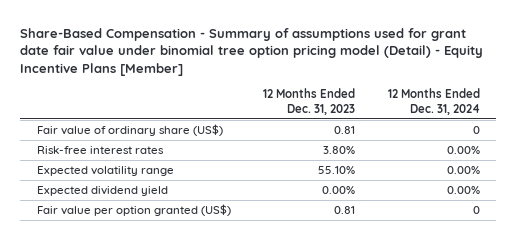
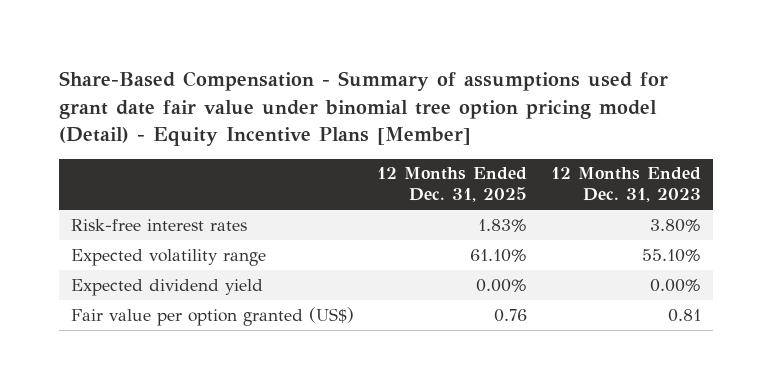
[388,88,481,115] 12 Months Ended Dec. 31, 2024 -> none
none -> [377,167,528,203] 12 Months Ended Dec. 31, 2025
[36,124,223,137] Fair value of ordinary share (US$) -> none

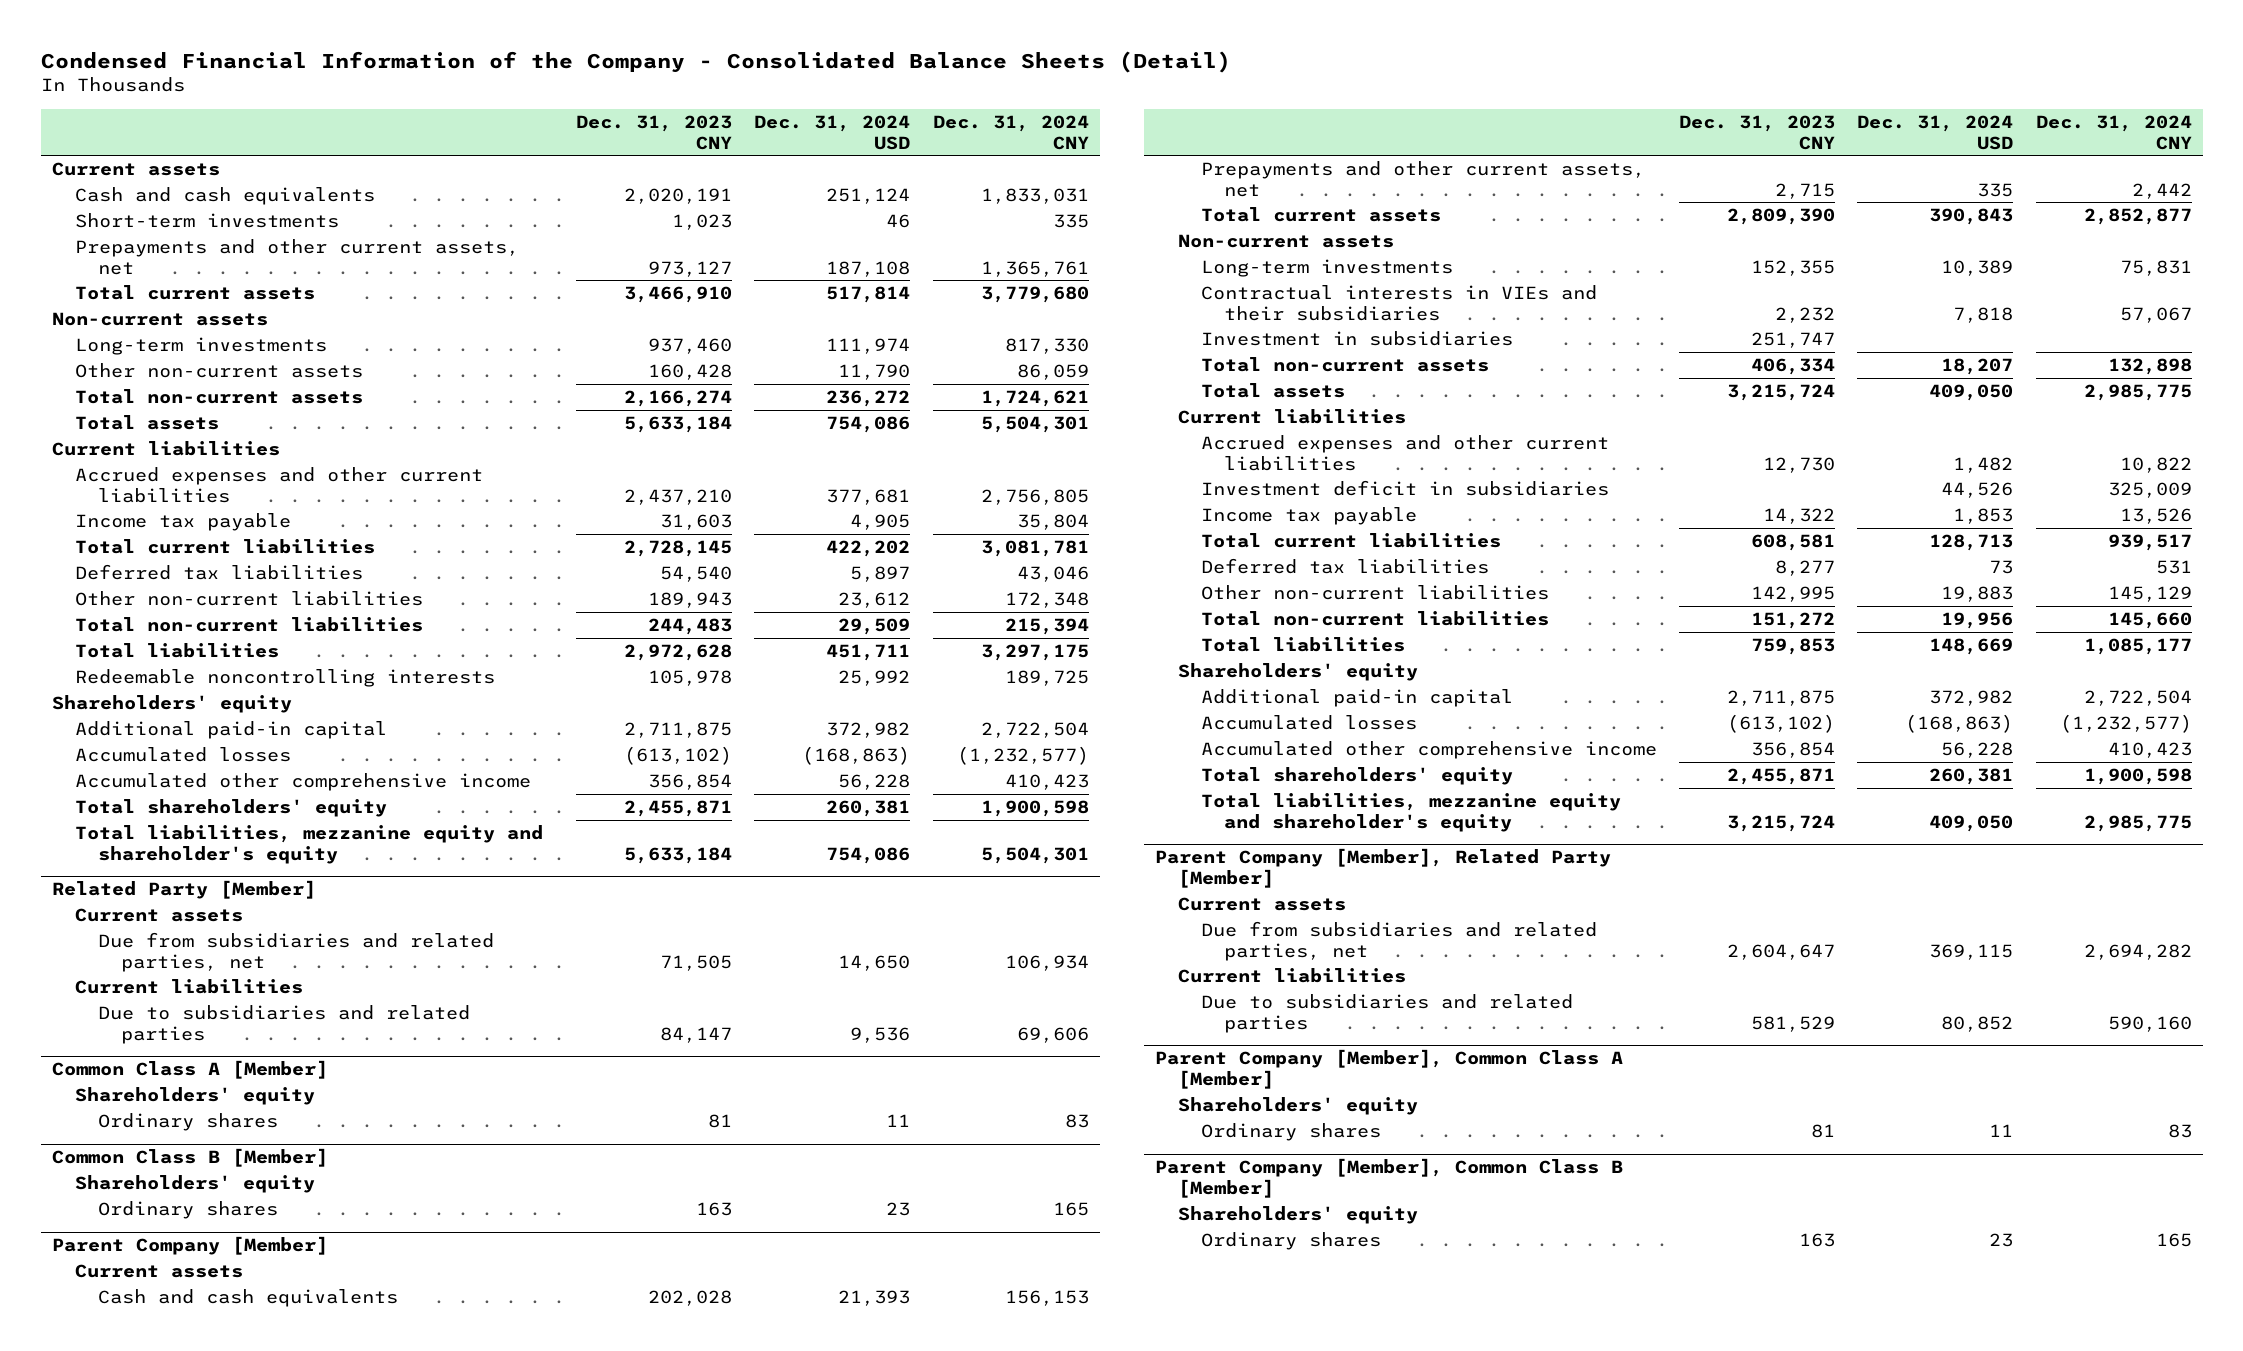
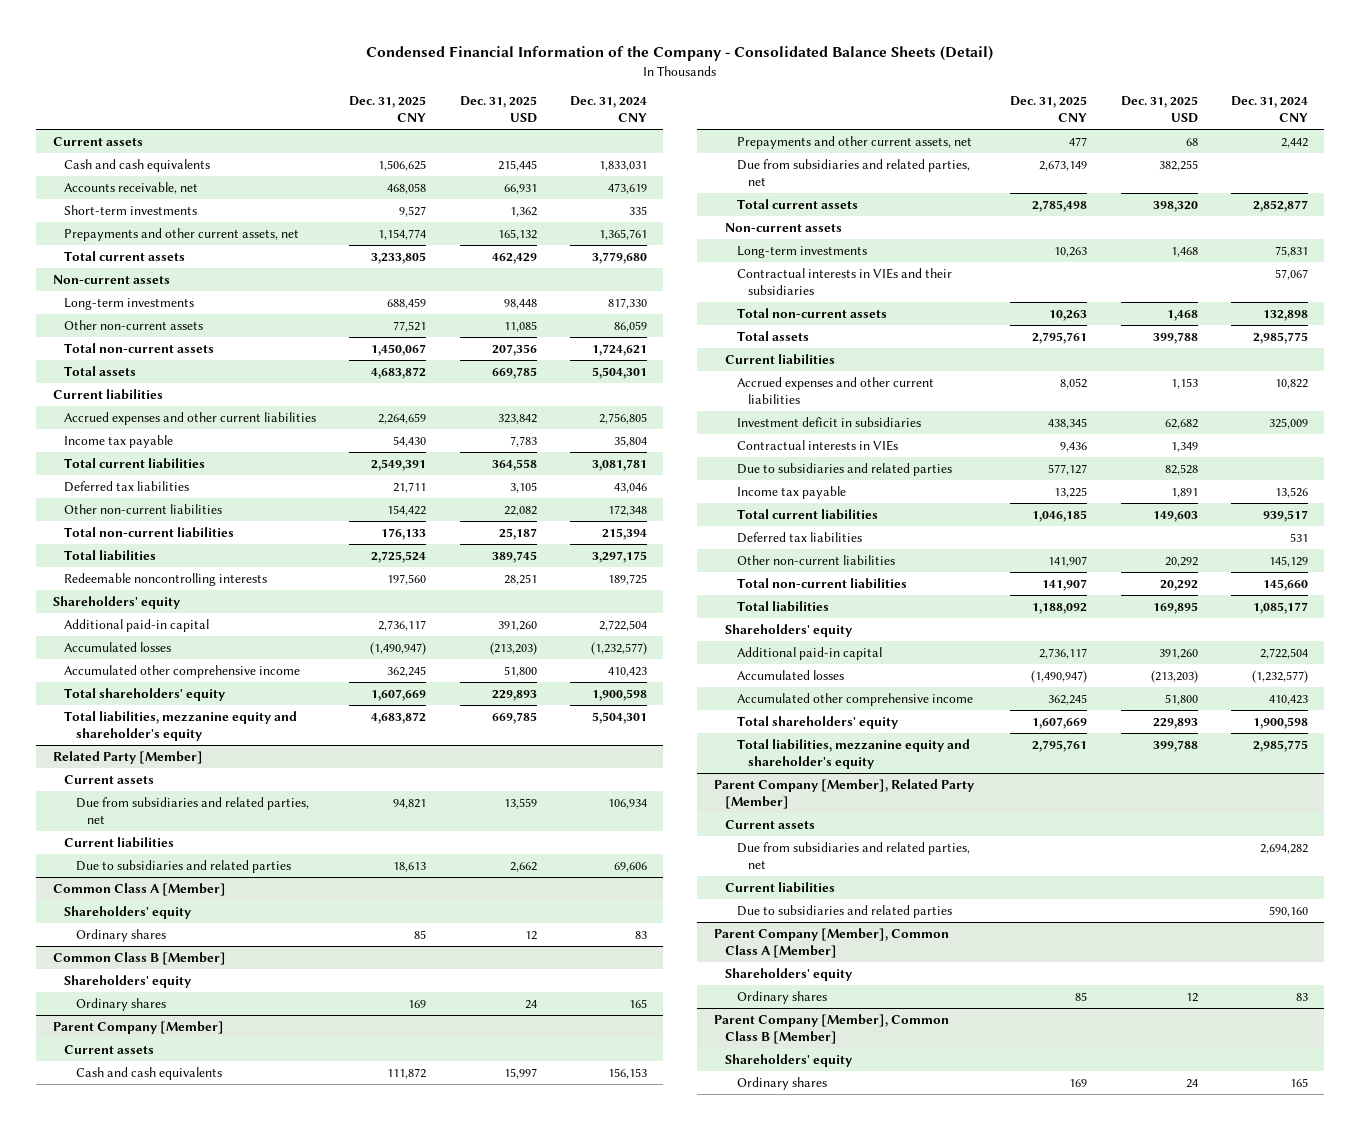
[576,114,733,150] Dec. 31, 2023 CNY -> none
[754,114,911,150] Dec. 31, 2024 USD -> none
none -> [349,96,427,123] Dec. 31, 2025 CNY
none -> [459,96,537,124] Dec. 31, 2025 USD
none -> [64,181,199,194] Accounts receivable, net
none -> [736,158,970,187] Due from subsidiaries and related parties, net
[1200,330,1513,346] Investment in subsidiaries -> none
none -> [736,439,898,451] Contractual interests in VIEs
none -> [736,462,952,476] Due to subsidiaries and related parties

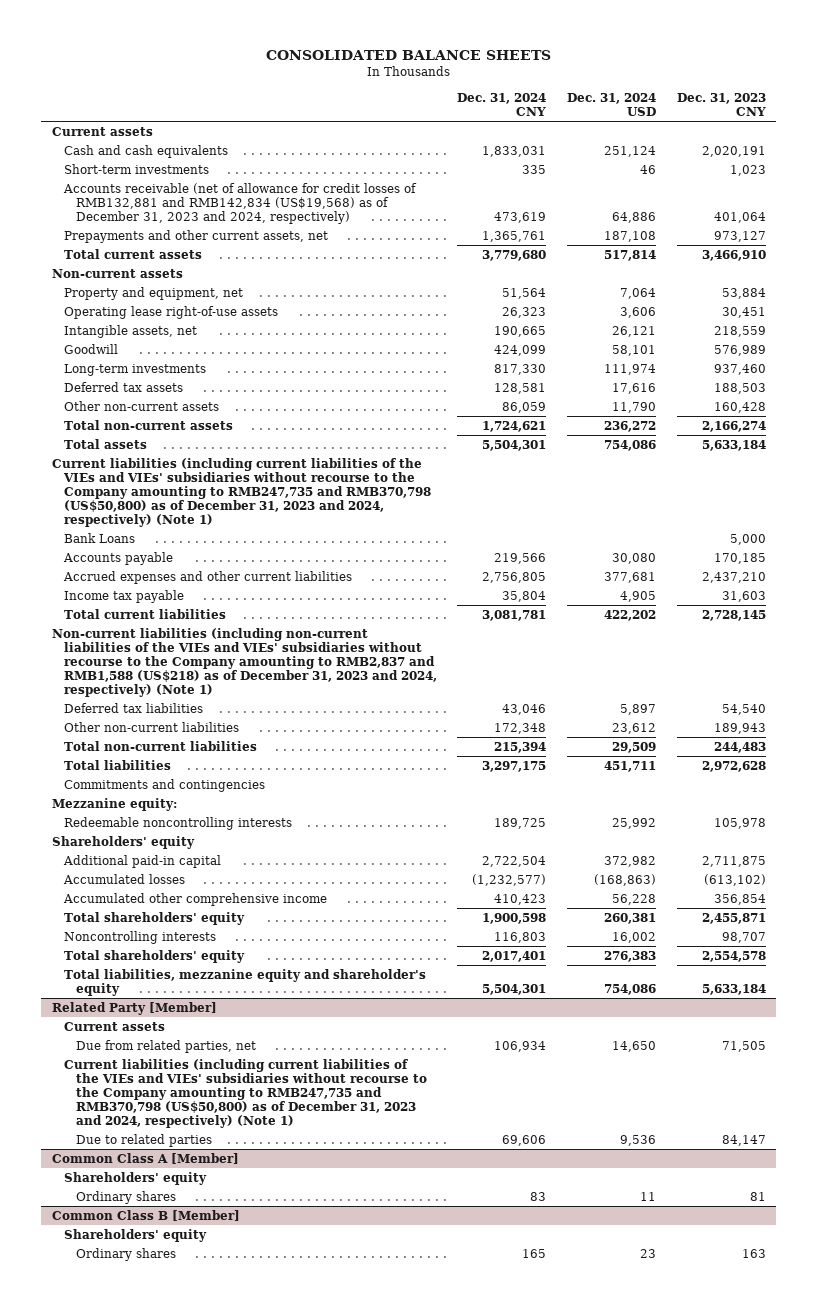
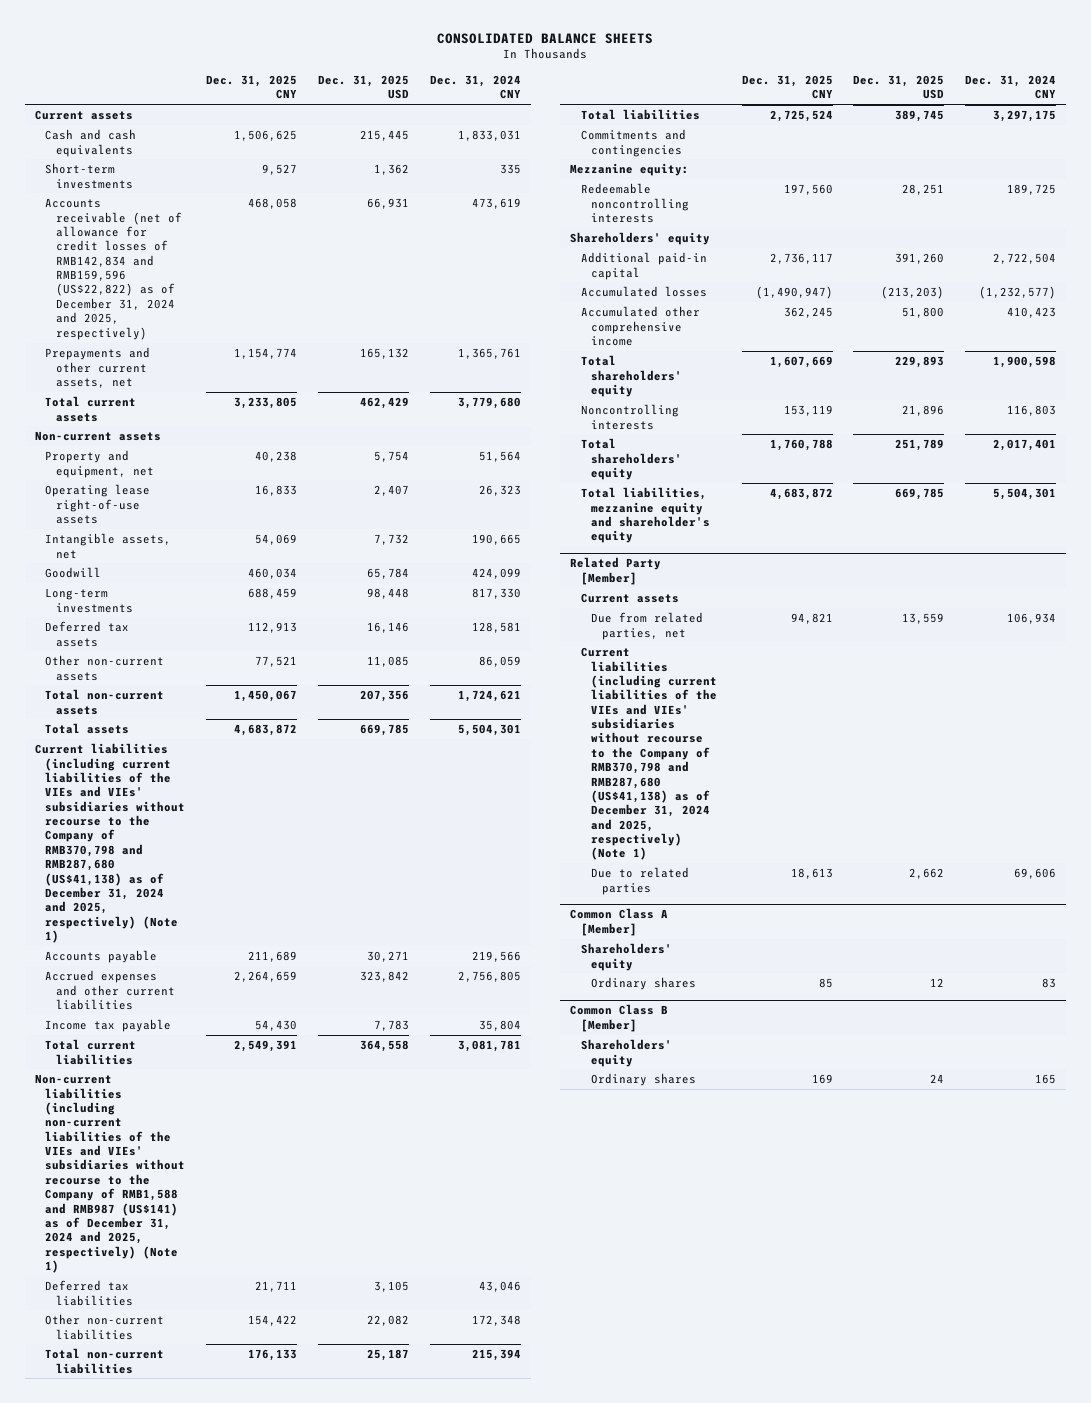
[567,92,657,117] Dec. 31, 2024 USD -> none
[676,92,766,117] Dec. 31, 2023 CNY -> none
none -> [206,75,298,100] Dec. 31, 2025 CNY
none -> [317,75,409,100] Dec. 31, 2025 USD
[62,182,417,224] Accounts receivable (net of allowance for credit losses of RMB132,881 and RMB142,834 (US$19,568) as of December 31, 2023 and 2024, respectively) -> [45,198,182,340] Accounts receivable (net of allowance for credit losses of RMB142,834 and RMB159,596 (US$22,822) as of December 31, 2024 and 2025, respectively)
[63,532,135,543] Bank Loans -> none
[51,457,431,528] Current liabilities (including current liabilities of the VIEs and VIEs' subsidiaries without recourse to the Company amounting to RMB247,735 and RMB370,798 (US$50,800) as of December 31, 2023 and 2024, respectively) (Note 1) -> [34,743,186,944] Current liabilities (including current liabilities of the VIEs and VIEs' subsidiaries without recourse to the Company of RMB370,798 and RMB287,680 (US$41,138) as of December 31, 2024 and 2025, respectively) (Note 1)
[51,627,437,698] Non-current liabilities (including non-current liabilities of the VIEs and VIEs' subsidiaries without recourse to the Company amounting to RMB2,837 and RMB1,588 (US$218) as of December 31, 2023 and 2024, respectively) (Note 1) -> [34,1074,186,1274] Non-current liabilities (including non-current liabilities of the VIEs and VIEs' subsidiaries without recourse to the Company of RMB1,588 and RMB987 (US$141) as of December 31, 2024 and 2025, respectively) (Note 1)
[63,1058,427,1129] Current liabilities (including current liabilities of the VIEs and VIEs' subsidiaries without recourse to the Company amounting to RMB247,735 and RMB370,798 (US$50,800) as of December 31, 2023 and 2024, respectively) (Note 1) -> [580,647,718,861] Current liabilities (including current liabilities of the VIEs and VIEs' subsidiaries without recourse to the Company of RMB370,798 and RMB287,680 (US$41,138) as of December 31, 2024 and 2025, respectively) (Note 1)

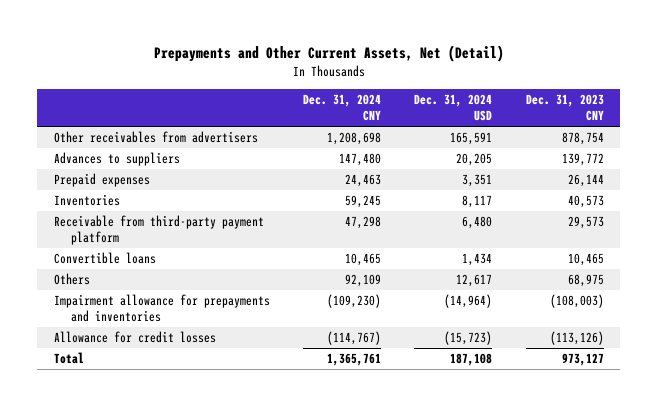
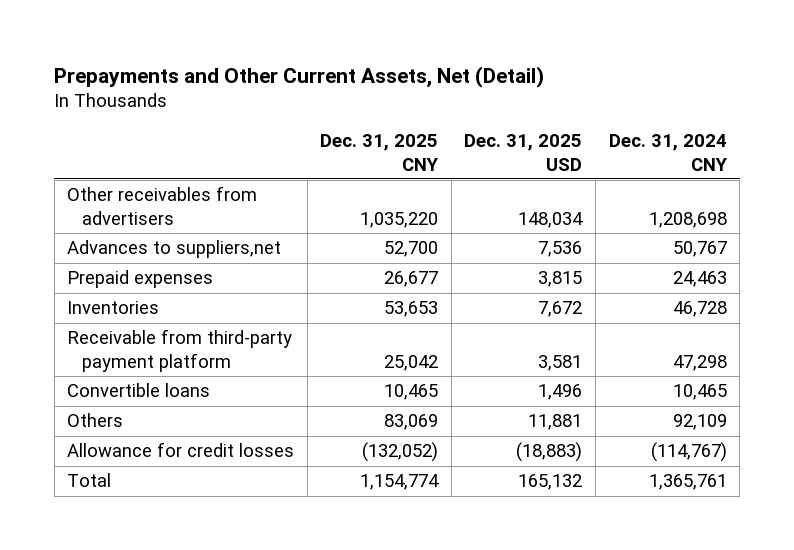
[414,94,493,122] Dec. 31, 2024 USD -> none
[525,94,604,122] Dec. 31, 2023 CNY -> none
none -> [320,133,439,171] Dec. 31, 2025 CNY
none -> [464,133,583,171] Dec. 31, 2025 USD
[54,152,181,167] Advances to suppliers -> [67,240,282,259] Advances to suppliers,net
[339,153,382,167] 147,480 -> [672,241,727,258] 50,767
[345,195,382,209] 59,245 -> [672,301,727,318] 46,728
[54,294,271,323] Impairment allowance for prepayments and inventories -> none

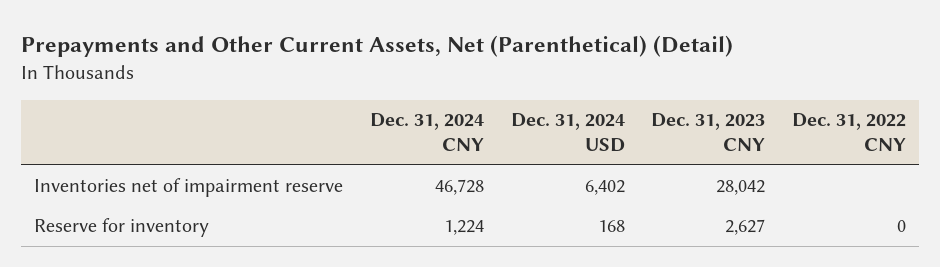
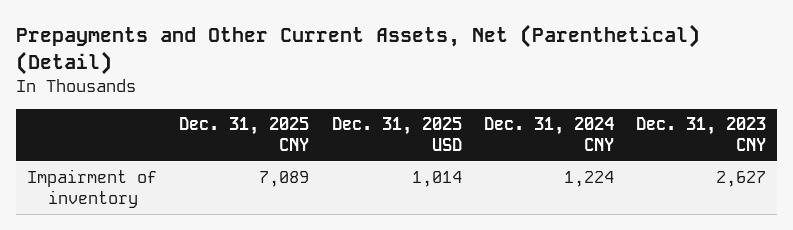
[510,112,625,153] Dec. 31, 2024 USD -> none
[792,112,907,152] Dec. 31, 2022 CNY -> none
none -> [179,117,310,152] Dec. 31, 2025 CNY
none -> [331,117,462,152] Dec. 31, 2025 USD
[34,178,344,198] Inventories net of impairment reserve -> none
[34,218,210,238] Reserve for inventory -> [27,169,158,209] Impairment of inventory

